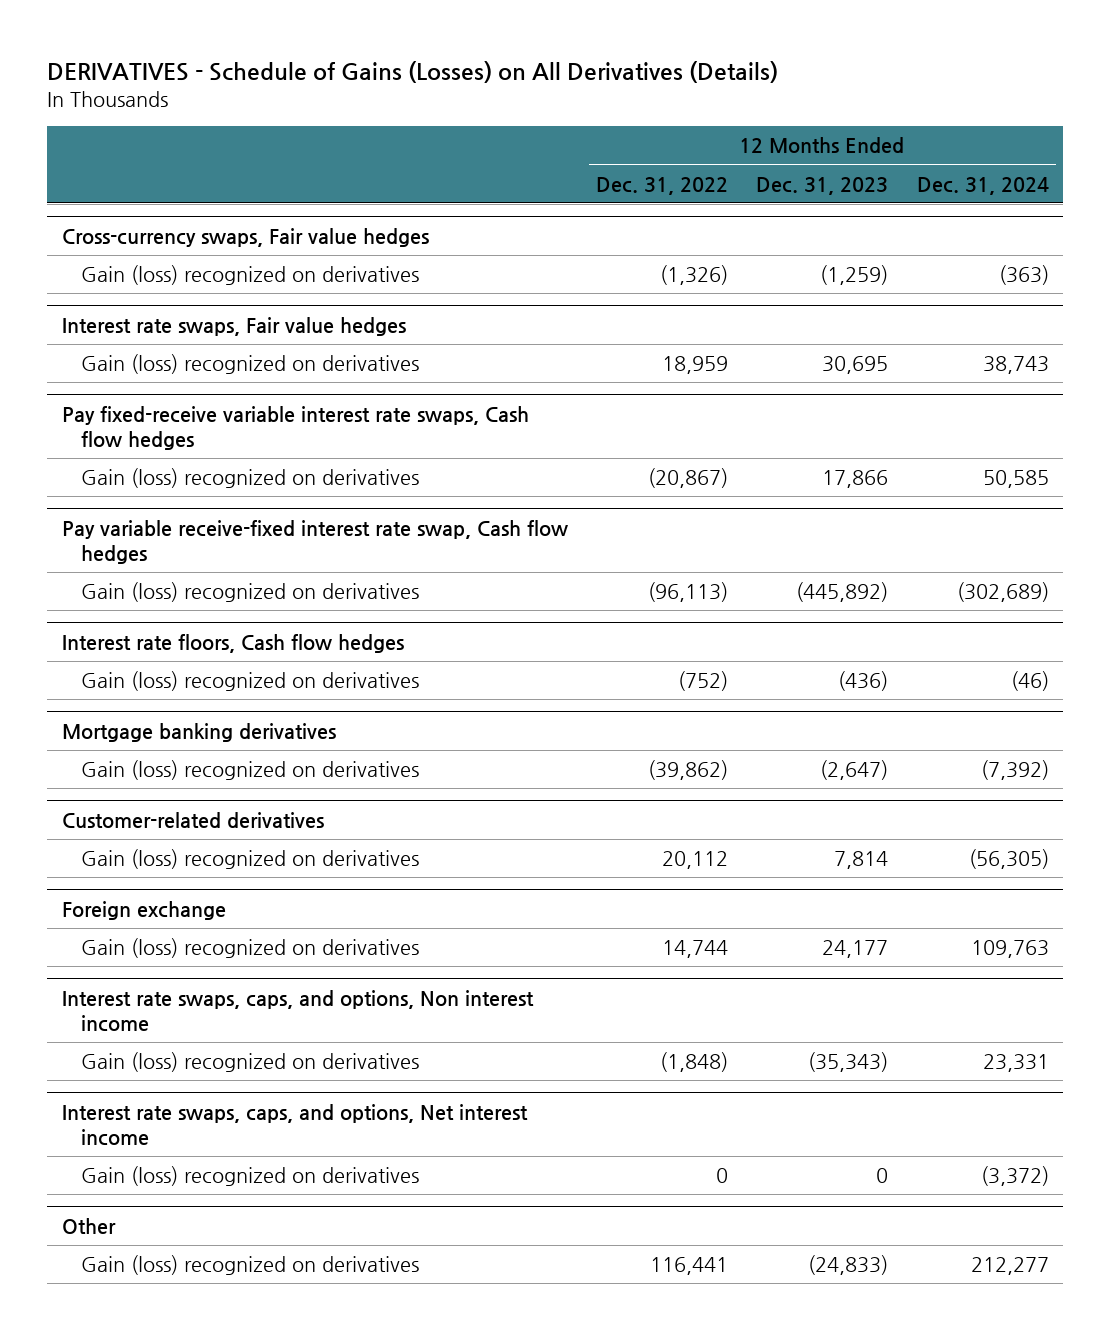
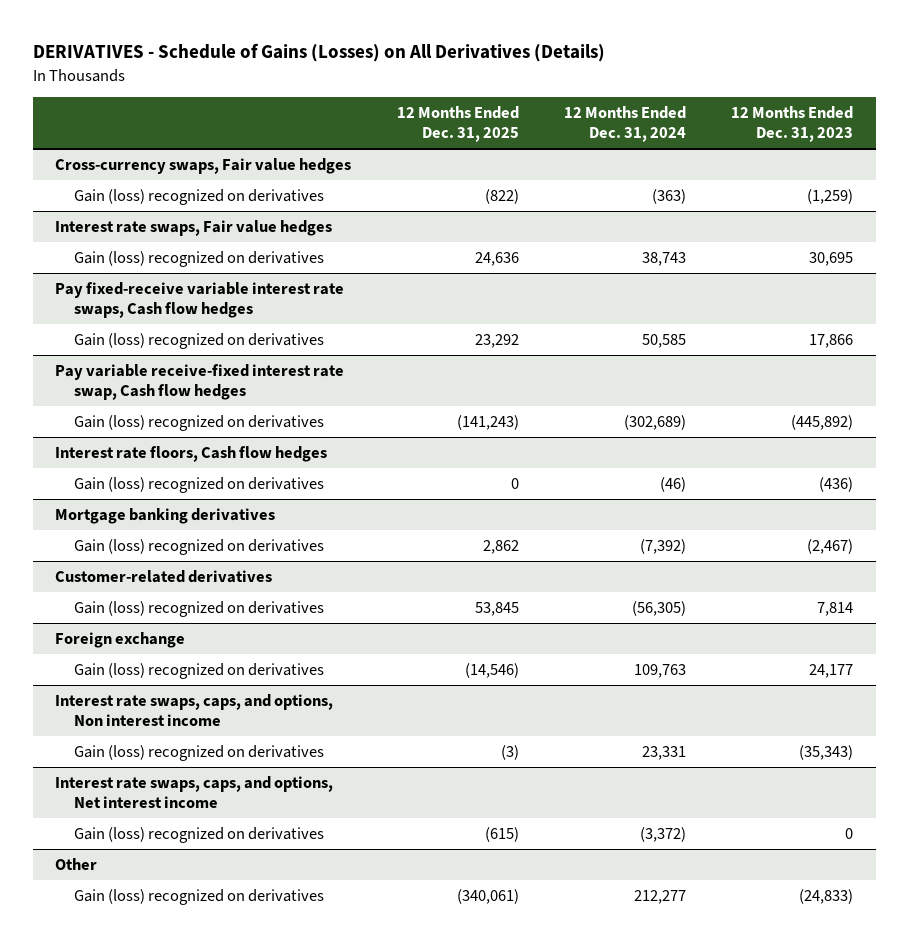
[595,176,728,195] Dec. 31, 2022 -> none
none -> [396,106,519,143] 12 Months Ended Dec. 31, 2025
[820,760,889,781] (2,647) -> [807,538,854,554] (2,467)

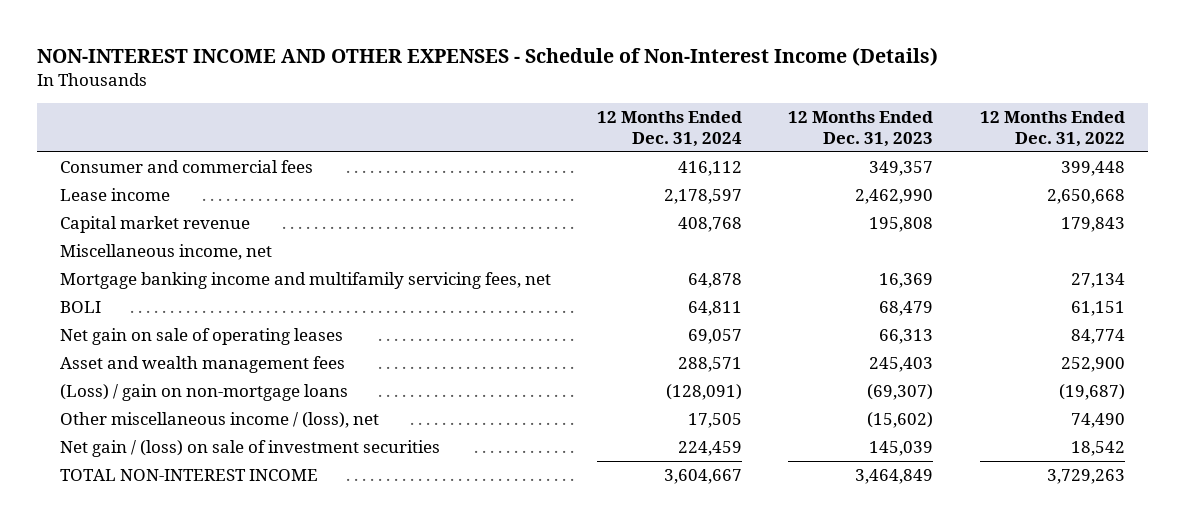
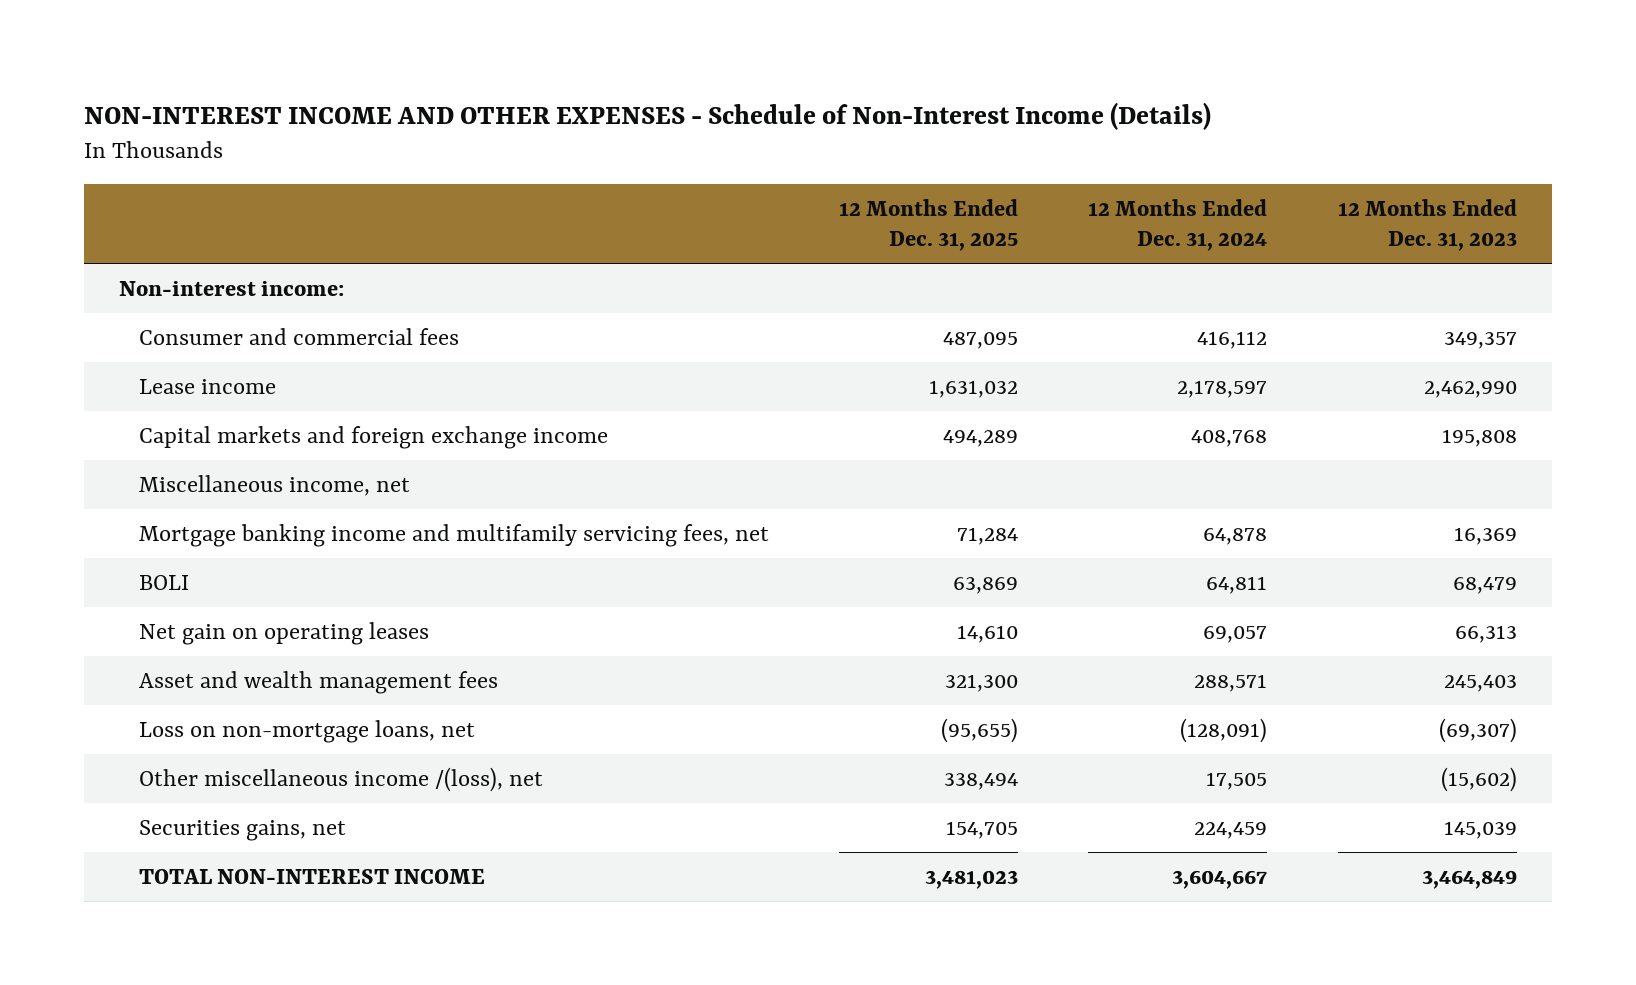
[979,110,1125,147] 12 Months Ended Dec. 31, 2022 -> none
none -> [839,198,1019,252] 12 Months Ended Dec. 31, 2025
none -> [119,280,345,296] Non-interest income:
[59,215,250,233] Capital market revenue -> [138,425,608,449] Capital markets and foreign exchange income
[59,327,343,345] Net gain on sale of operating leases -> [138,621,429,645] Net gain on operating leases
[59,383,348,401] (Loss) / gain on non-mortgage loans -> [138,719,475,743] Loss on non-mortgage loans, net
[59,411,379,428] Other miscellaneous income / (loss), net -> [138,766,543,792] Other miscellaneous income /(loss), net
[59,439,440,457] Net gain / (loss) on sale of investment securities -> [138,819,346,841] Securities gains, net

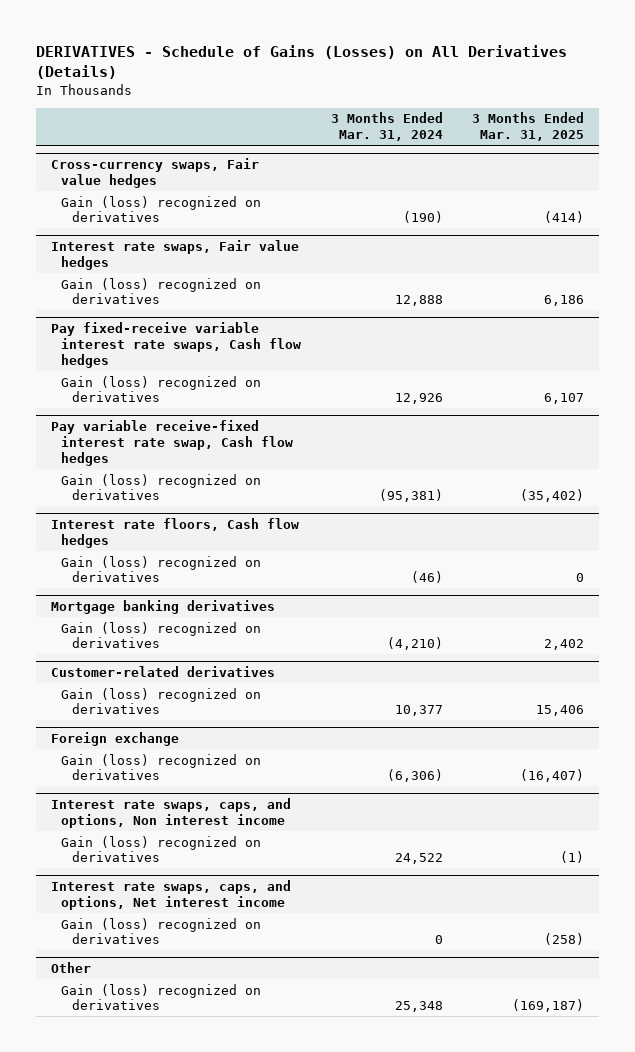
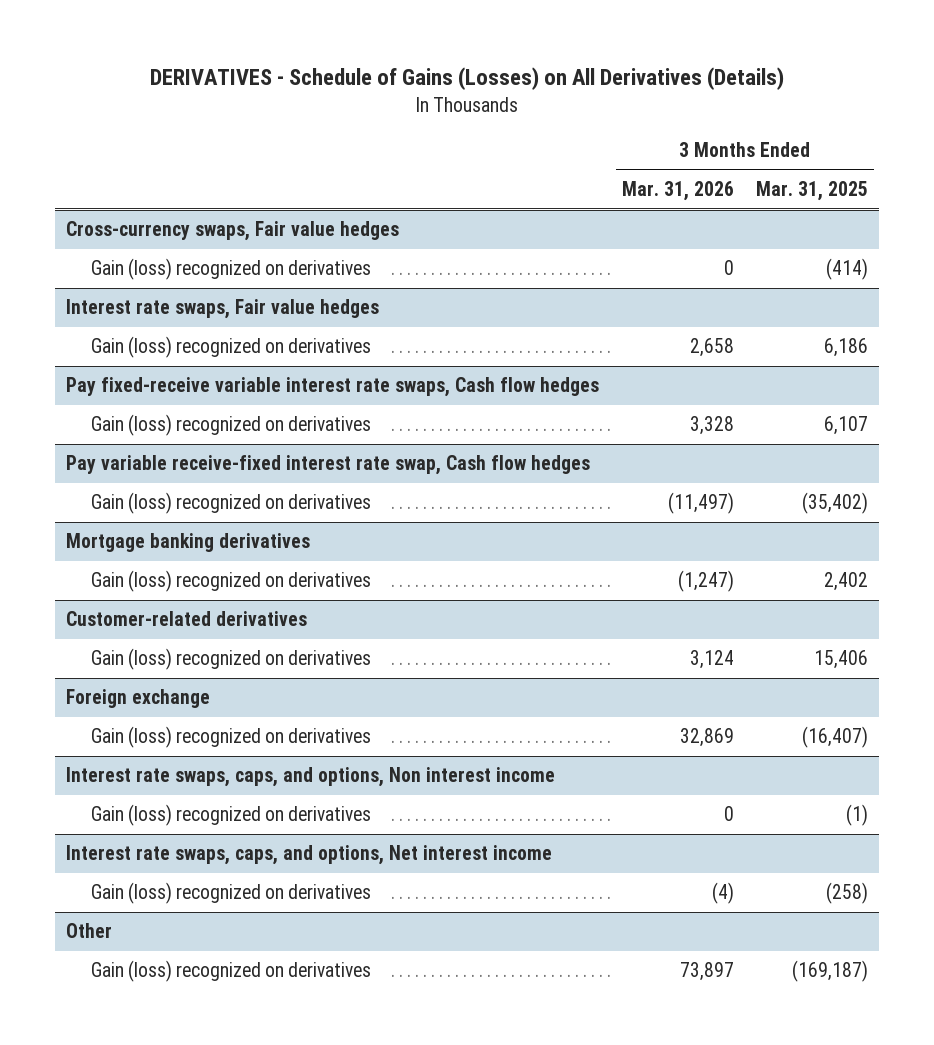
[330,112,443,142] 3 Months Ended Mar. 31, 2024 -> none
none -> [621,181,734,202] Mar. 31, 2026
[50,518,299,549] Interest rate floors, Cash flow hedges -> none
[61,555,262,583] Gain (loss) recognized on derivatives -> none

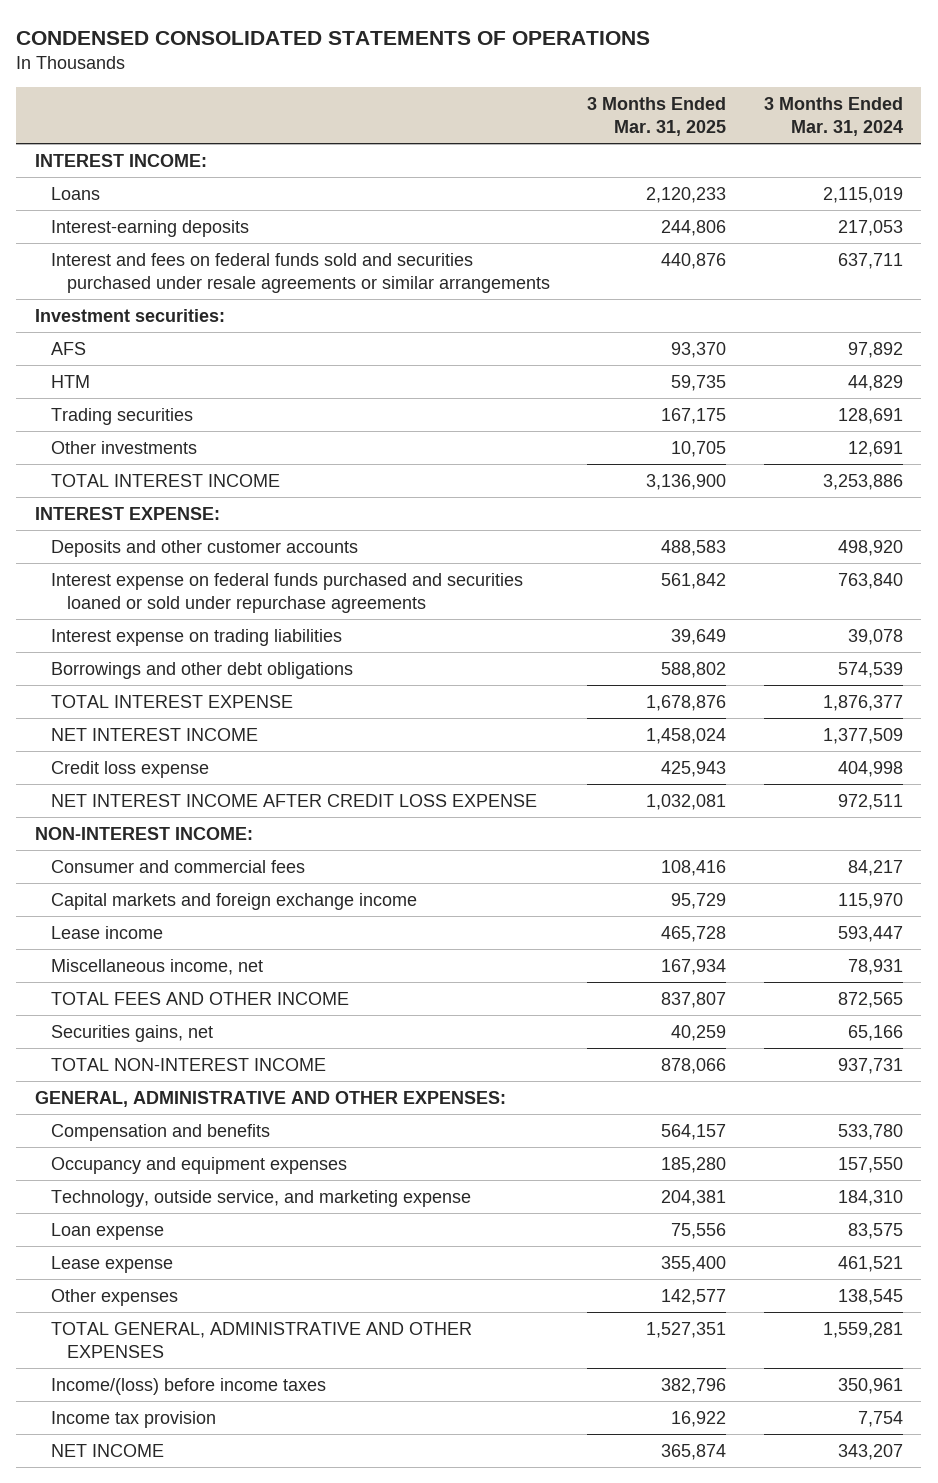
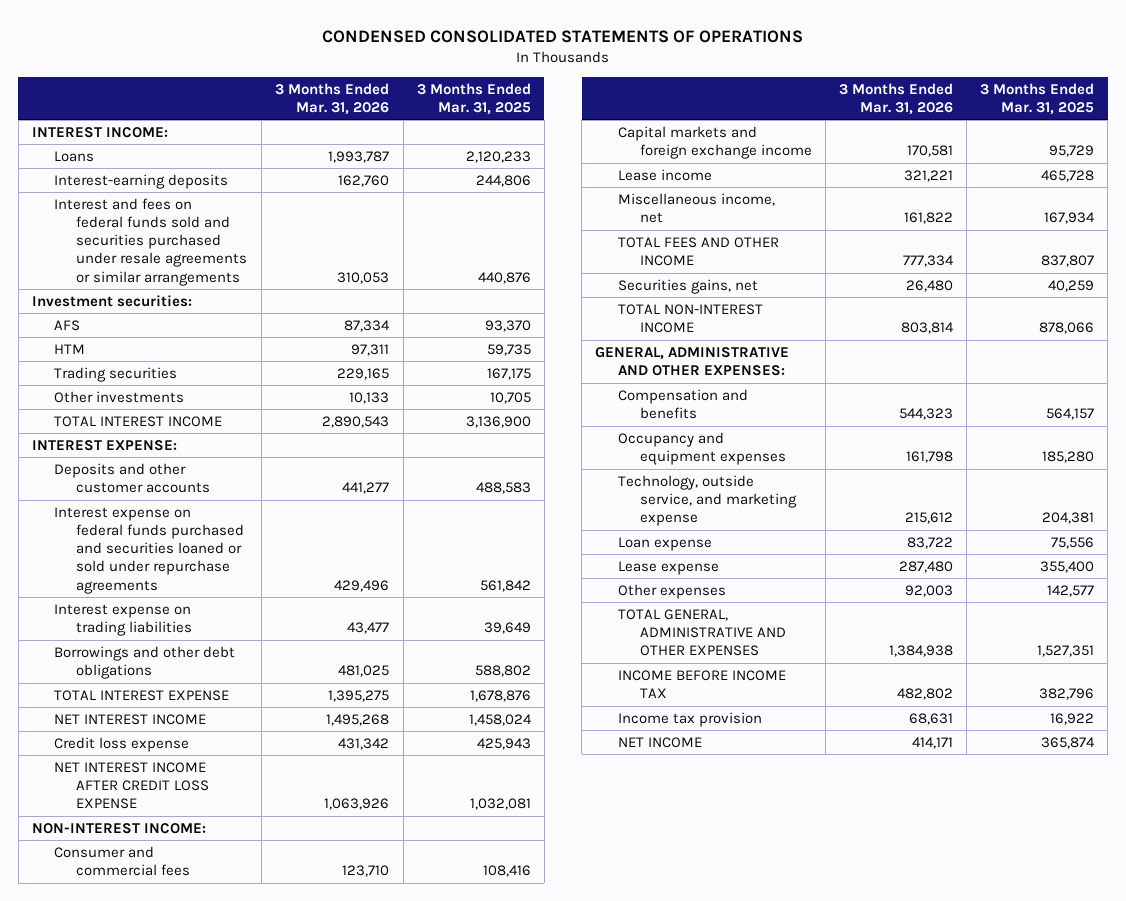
[763,96,903,137] 3 Months Ended Mar. 31, 2024 -> none
none -> [275,82,390,115] 3 Months Ended Mar. 31, 2026
[50,1377,326,1395] Income/(loss) before income taxes -> [617,669,786,699] INCOME BEFORE INCOME TAX

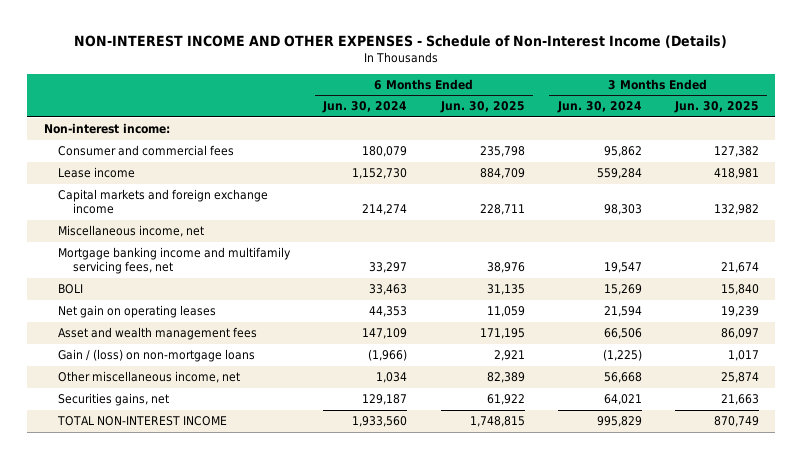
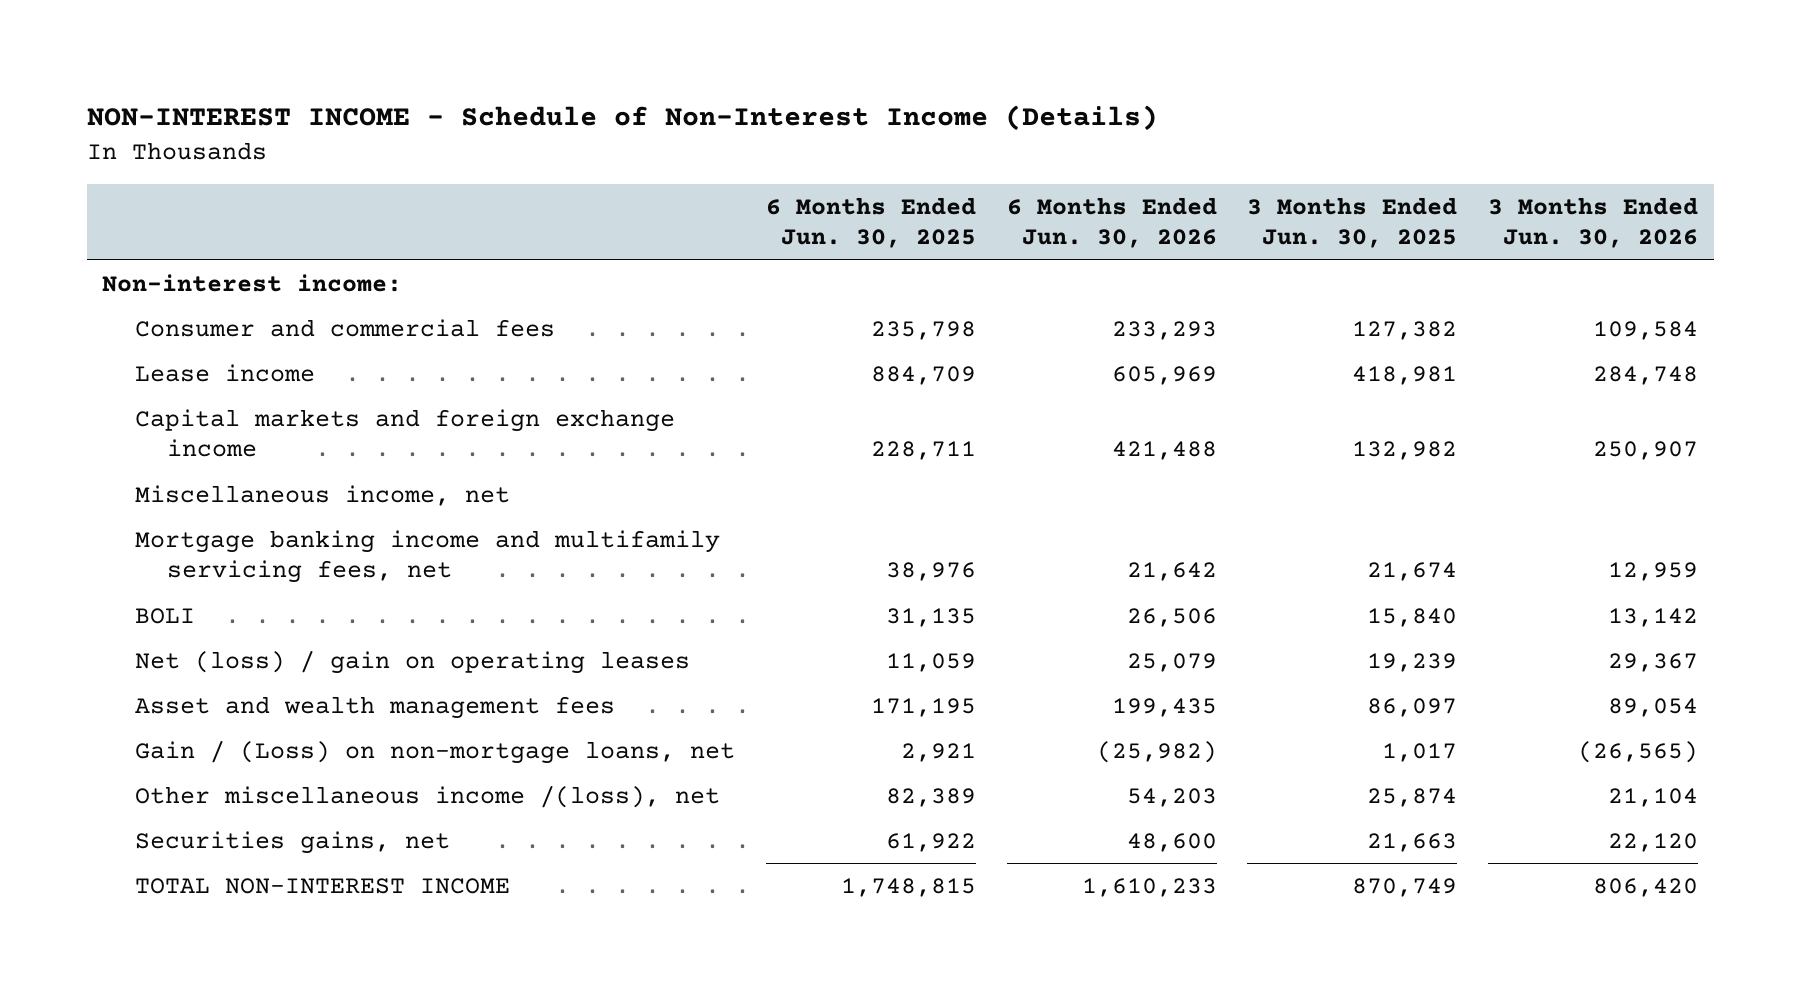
[74,34,728,48] NON-INTEREST INCOME AND OTHER EXPENSES - Schedule of Non-Interest Income (Details) -> [86,105,1158,132] NON-INTEREST INCOME - Schedule of Non-Interest Income (Details)
[322,101,408,114] Jun. 30, 2024 -> none
[556,101,642,114] Jun. 30, 2024 -> none
none -> [1006,197,1217,249] 6 Months Ended Jun. 30, 2026
none -> [1488,197,1699,249] 3 Months Ended Jun. 30, 2026
[58,305,217,319] Net gain on operating leases -> [134,649,690,674] Net (loss) / gain on operating leases
[58,349,256,363] Gain / (loss) on non-mortgage loans -> [134,739,735,764] Gain / (Loss) on non-mortgage loans, net
[58,371,241,384] Other miscellaneous income, net -> [134,784,720,808] Other miscellaneous income /(loss), net

